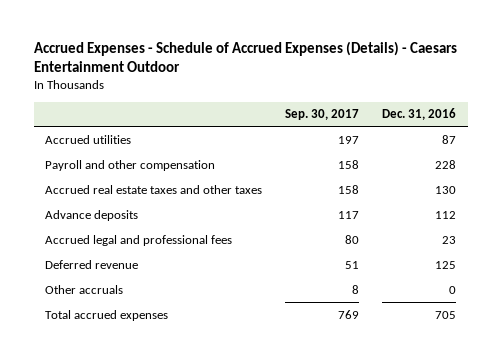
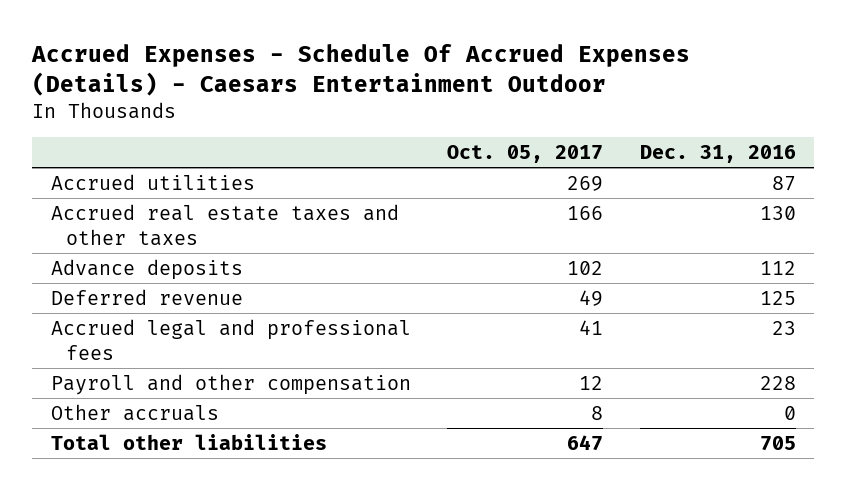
[33,40,457,73] Accrued Expenses - Schedule of Accrued Expenses (Details) - Caesars Entertainment Outdoor -> [31,44,691,97] Accrued Expenses - Schedule Of Accrued Expenses (Details) - Caesars Entertainment Outdoor
[285,109,360,121] Sep. 30, 2017 -> none
none -> [447,145,604,164] Oct. 05, 2017
[45,234,233,246] Accrued legal and professional fees -> [50,318,411,360] Accrued legal and professional fees
[45,159,216,171] Payroll and other compensation -> [50,373,411,395] Payroll and other compensation
[45,309,169,321] Total accrued expenses -> [50,433,327,450] Total other liabilities

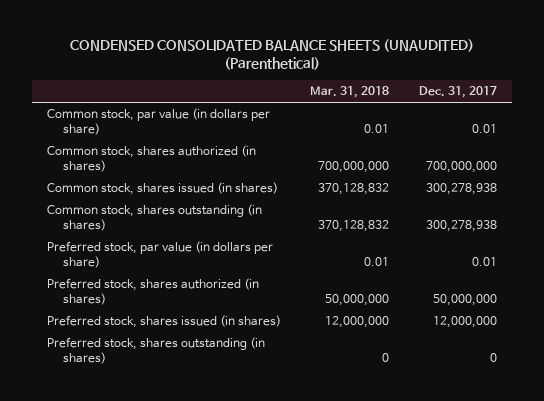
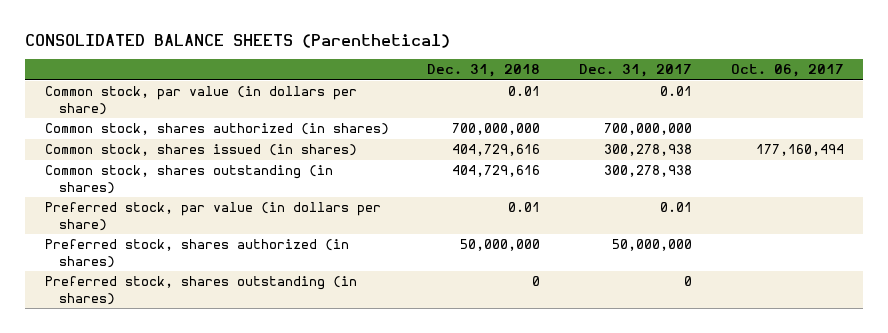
[69,39,474,71] CONDENSED CONSOLIDATED BALANCE SHEETS (UNAUDITED) (Parenthetical) -> [25,33,451,48] CONSOLIDATED BALANCE SHEETS (Parenthetical)
[310,86,390,99] Mar. 31, 2018 -> none
none -> [427,64,541,78] Dec. 31, 2018
none -> [730,64,844,78] Oct. 06, 2017
[46,315,281,329] Preferred stock, shares issued (in shares) -> none

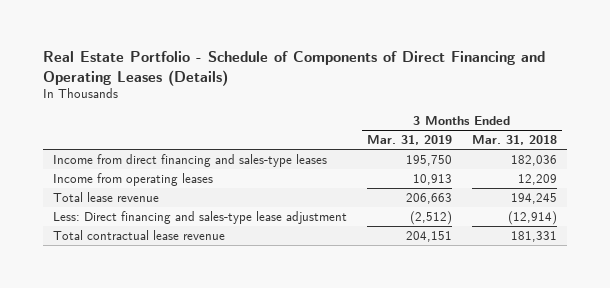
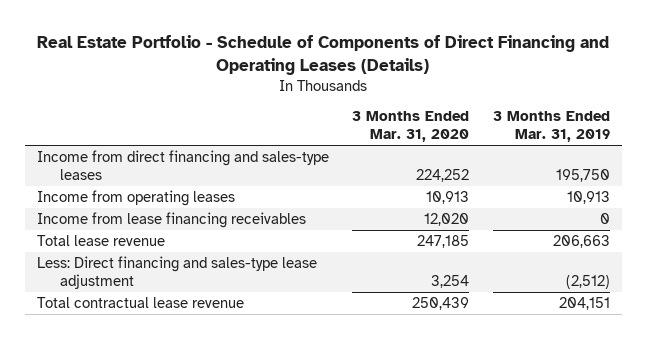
[471,135,557,146] Mar. 31, 2018 -> none
none -> [352,111,470,143] 3 Months Ended Mar. 31, 2020
none -> [36,212,306,229] Income from lease financing receivables

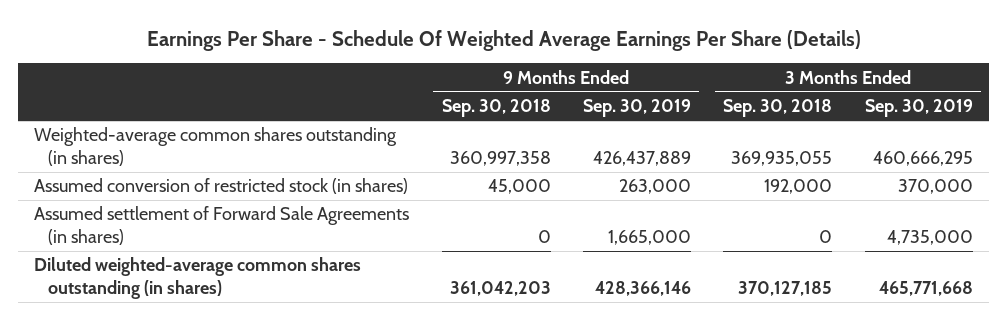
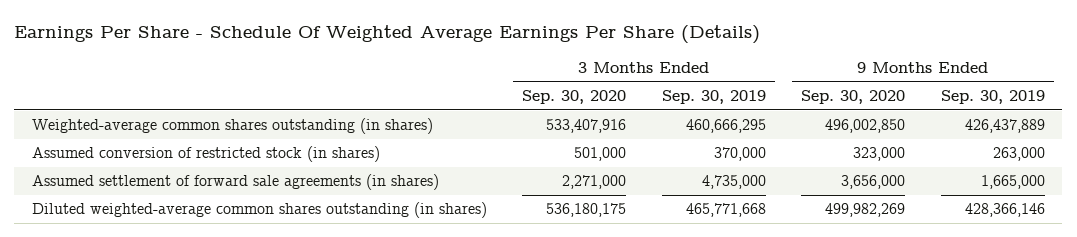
[441,99,551,118] Sep. 30, 2018 -> none
[723,99,833,118] Sep. 30, 2018 -> none
none -> [522,90,627,105] Sep. 30, 2020
none -> [801,90,906,105] Sep. 30, 2020
[34,206,410,245] Assumed settlement of Forward Sale Agreements (in shares) -> [31,174,439,191] Assumed settlement of forward sale agreements (in shares)

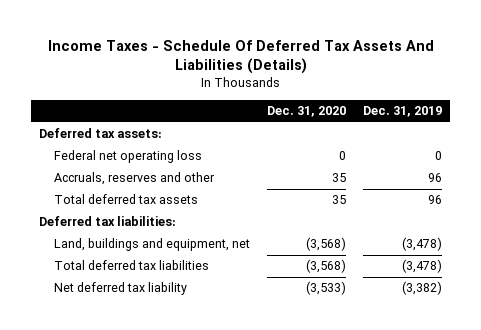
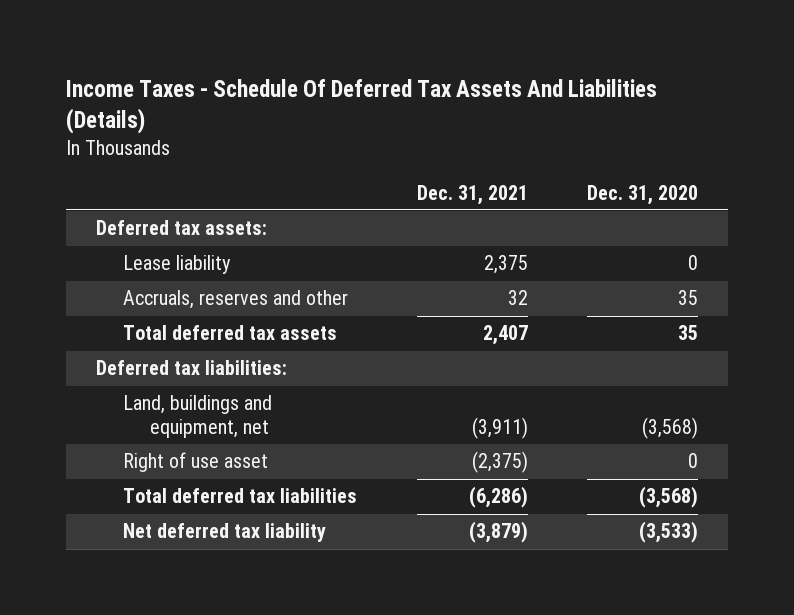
[362,106,442,118] Dec. 31, 2019 -> none
none -> [416,184,528,205] Dec. 31, 2021
[53,150,202,164] Federal net operating loss -> none
none -> [123,255,232,275] Lease liability
none -> [123,452,269,473] Right of use asset

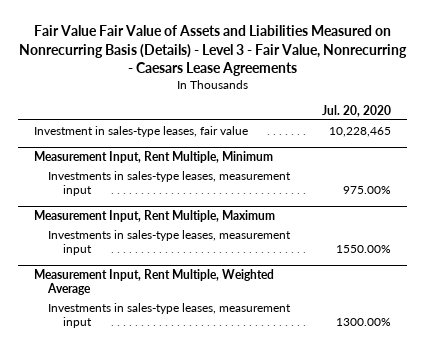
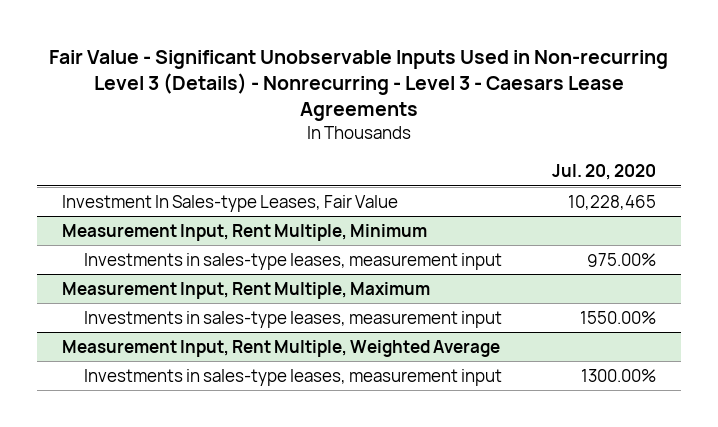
[18,25,407,77] Fair Value Fair Value of Assets and Liabilities Measured on Nonrecurring Basis (Details) - Level 3 - Fair Value, Nonrecurring - Caesars Lease Agreements -> [49,49,669,122] Fair Value - Significant Unobservable Inputs Used in Non-recurring Level 3 (Details) - Nonrecurring - Level 3 - Caesars Lease Agreements
[33,125,248,137] Investment in sales-type leases, fair value -> [62,194,399,212] Investment In Sales-type Leases, Fair Value

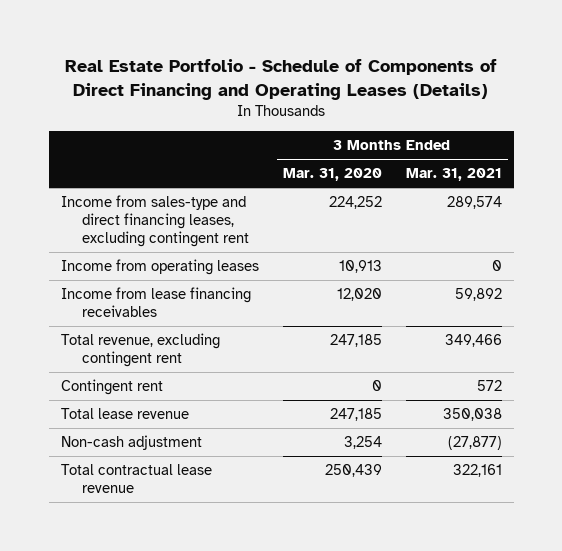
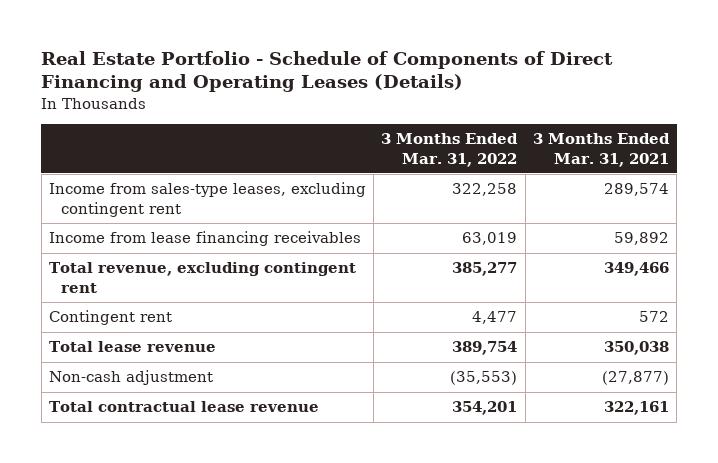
[282,168,382,182] Mar. 31, 2020 -> none
none -> [381,133,519,167] 3 Months Ended Mar. 31, 2022
[60,259,259,276] Income from operating leases -> none
[60,195,249,248] Income from sales-type and direct financing leases, excluding contingent rent -> [48,182,366,217] Income from sales-type leases, excluding contingent rent

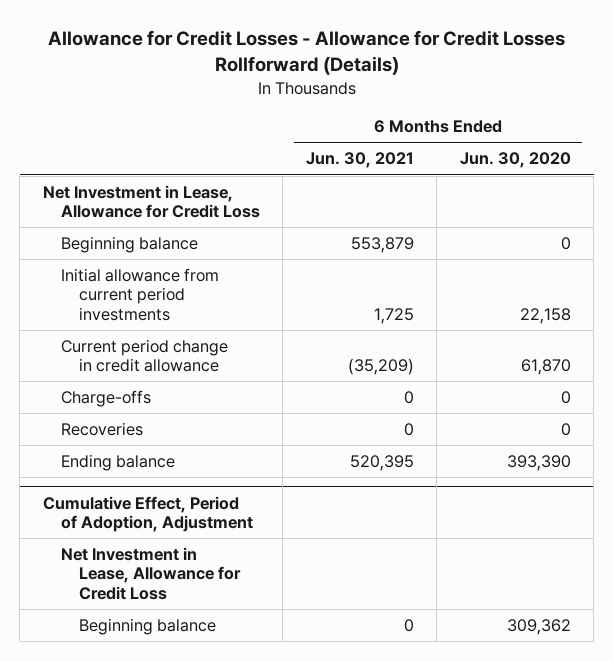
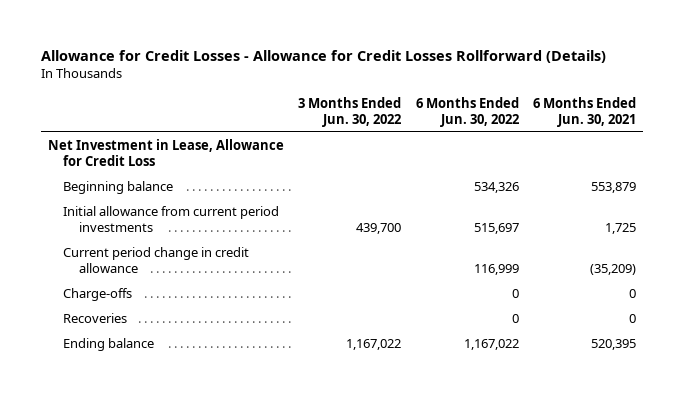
[459,152,571,169] Jun. 30, 2020 -> none
none -> [298,96,402,127] 3 Months Ended Jun. 30, 2022
none -> [415,96,519,127] 6 Months Ended Jun. 30, 2022
[42,495,253,533] Cumulative Effect, Period of Adoption, Adjustment -> none
[60,546,242,600] Net Investment in Lease, Allowance for Credit Loss -> none
[79,617,217,635] Beginning balance -> none

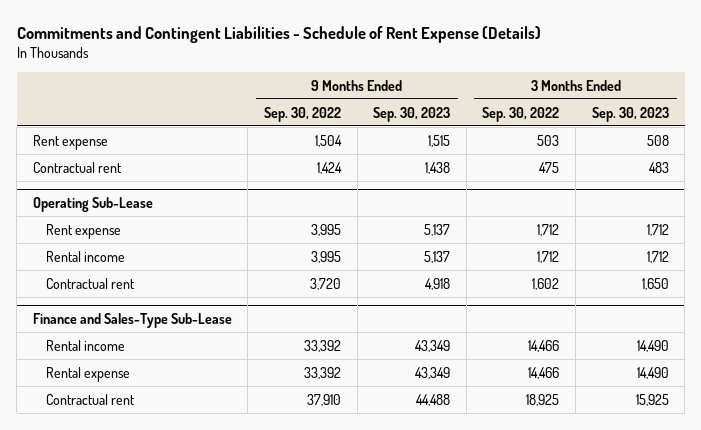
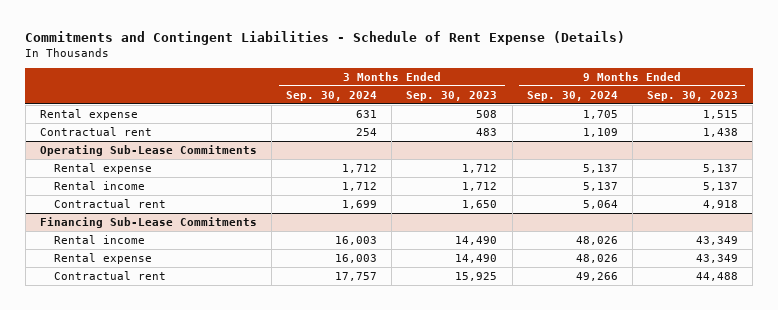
[263,106,341,122] Sep. 30, 2022 -> none
[482,106,560,122] Sep. 30, 2022 -> none
none -> [286,90,378,101] Sep. 30, 2024
none -> [526,90,618,101] Sep. 30, 2024
[32,134,108,150] Rent expense -> [39,108,138,120] Rental expense
[32,196,153,212] Operating Sub-Lease -> [39,144,257,156] Operating Sub-Lease Commitments
[46,223,122,239] Rent expense -> [53,162,152,174] Rental expense
[32,312,232,328] Finance and Sales-Type Sub-Lease -> [39,216,257,228] Financing Sub-Lease Commitments

